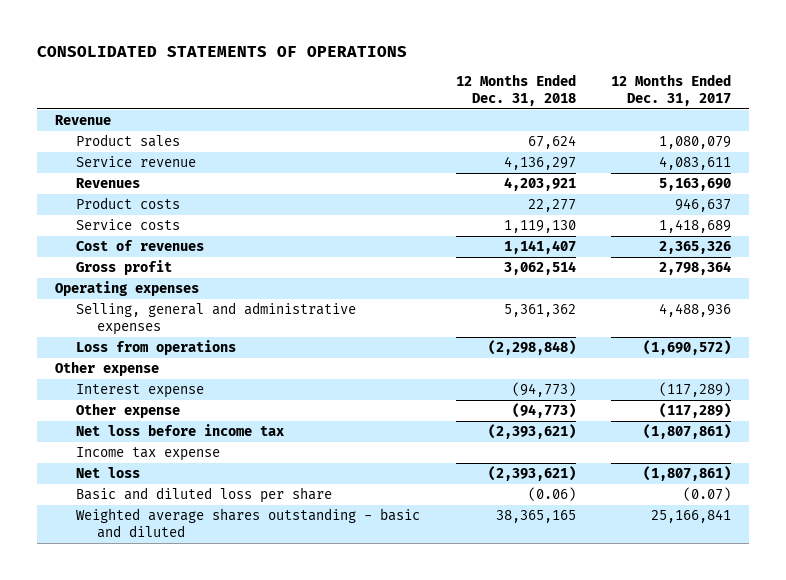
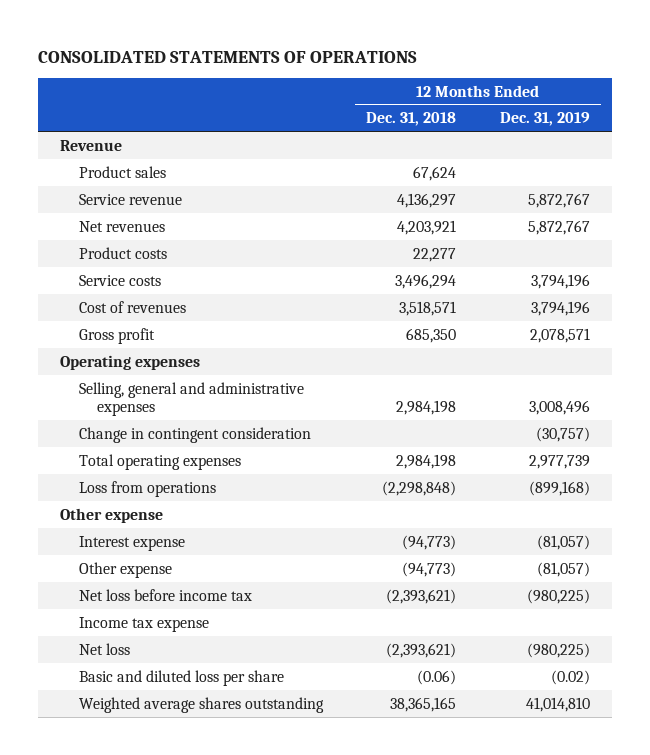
[611,74,732,107] 12 Months Ended Dec. 31, 2017 -> none
none -> [499,112,590,127] Dec. 31, 2019
[75,178,140,189] Revenues -> [78,220,165,232] Net revenues
[503,220,576,234] 1,119,130 -> [395,273,457,289] 3,496,294
[503,240,576,255] 1,141,407 -> [399,300,457,316] 3,518,571
[503,261,576,276] 3,062,514 -> [406,327,457,343] 685,350
[503,304,576,318] 5,361,362 -> [396,399,457,415] 2,984,198
none -> [78,426,311,443] Change in contingent consideration
none -> [78,453,241,470] Total operating expenses
[75,508,420,539] Weighted average shares outstanding - basic and diluted -> [78,696,324,713] Weighted average shares outstanding

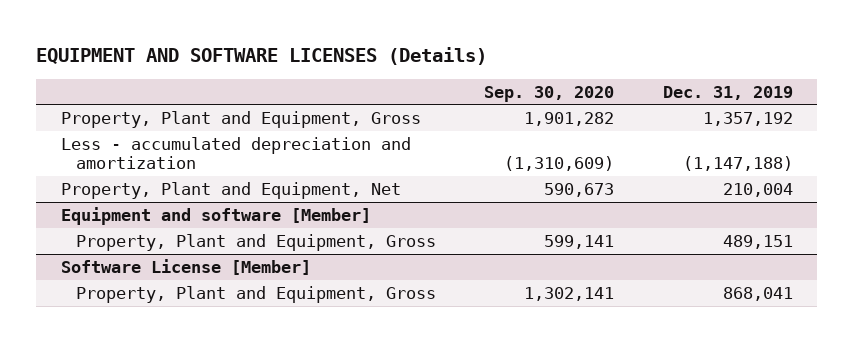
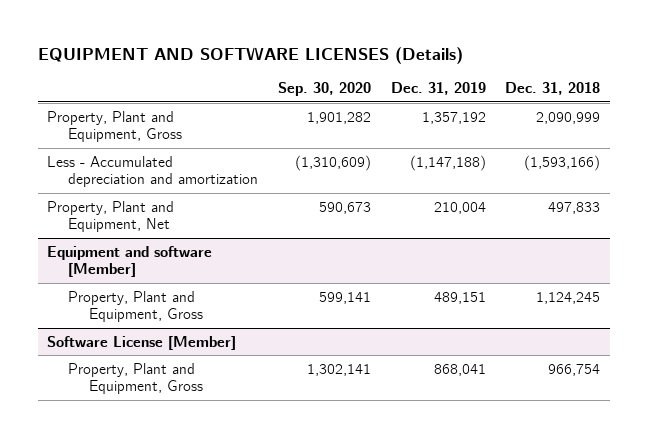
none -> [505,82,601,96] Dec. 31, 2018
[60,136,411,170] Less - accumulated depreciation and amortization -> [47,155,259,188] Less - Accumulated depreciation and amortization

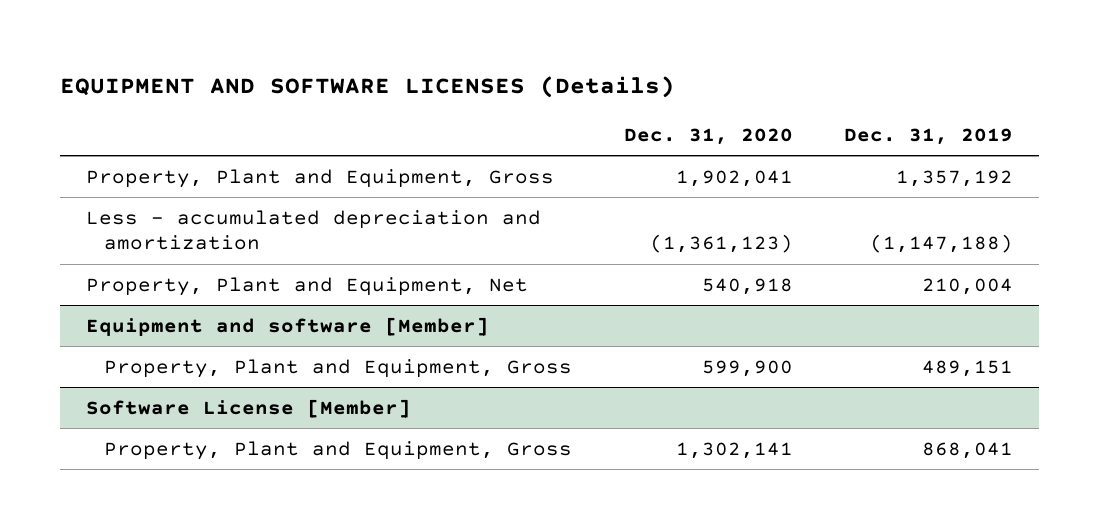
[277,82,371,97] Sep. 30, 2020 -> none
[505,82,601,96] Dec. 31, 2018 -> none
none -> [623,128,793,146] Dec. 31, 2020
[47,155,259,188] Less - Accumulated depreciation and amortization -> [86,209,542,251] Less - accumulated depreciation and amortization

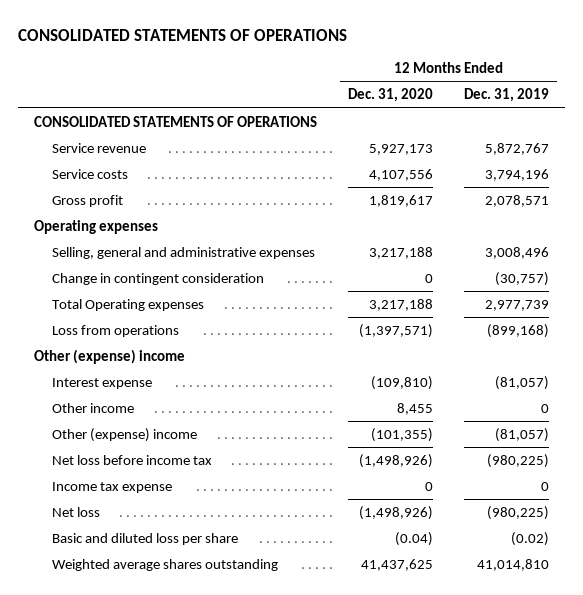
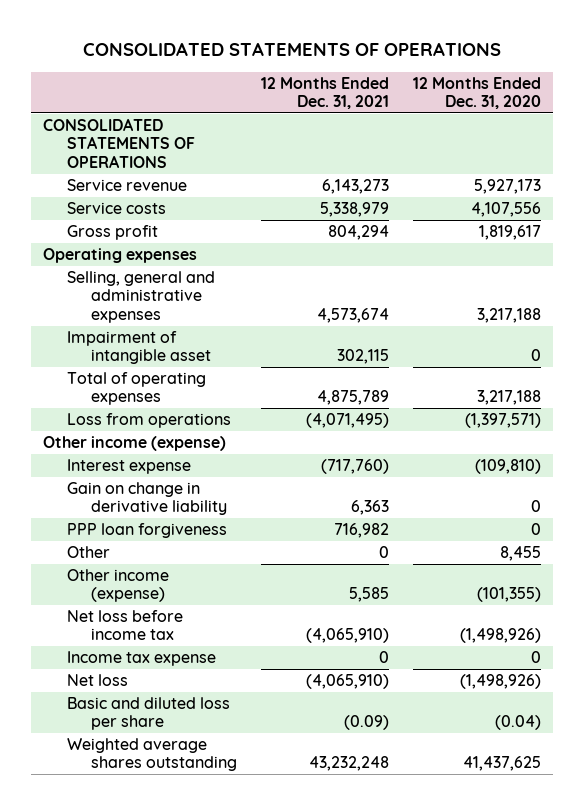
[464,88,550,103] Dec. 31, 2019 -> none
none -> [260,76,389,110] 12 Months Ended Dec. 31, 2021
[51,272,264,285] Change in contingent consideration -> none
none -> [67,330,211,365] Impairment of intangible asset
[51,298,204,311] Total Operating expenses -> [67,371,207,406] Total of operating expenses
[33,348,185,364] Other (expense) income -> [43,435,227,451] Other income (expense)
none -> [67,481,227,516] Gain on change in derivative liability
none -> [67,522,228,538] PPP loan forgiveness
[51,402,134,413] Other income -> [67,545,111,558] Other
[51,427,197,442] Other (expense) income -> [67,568,170,603] Other income (expense)

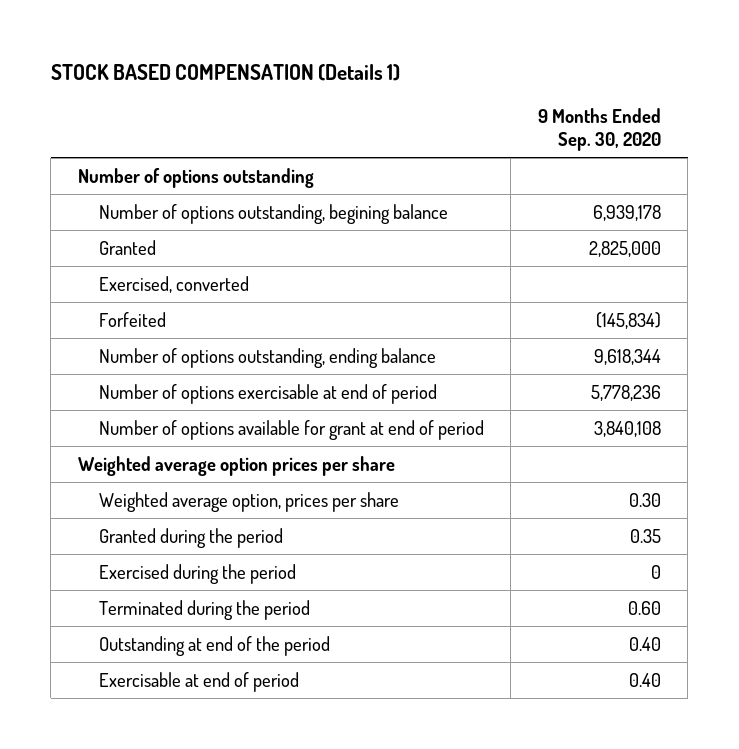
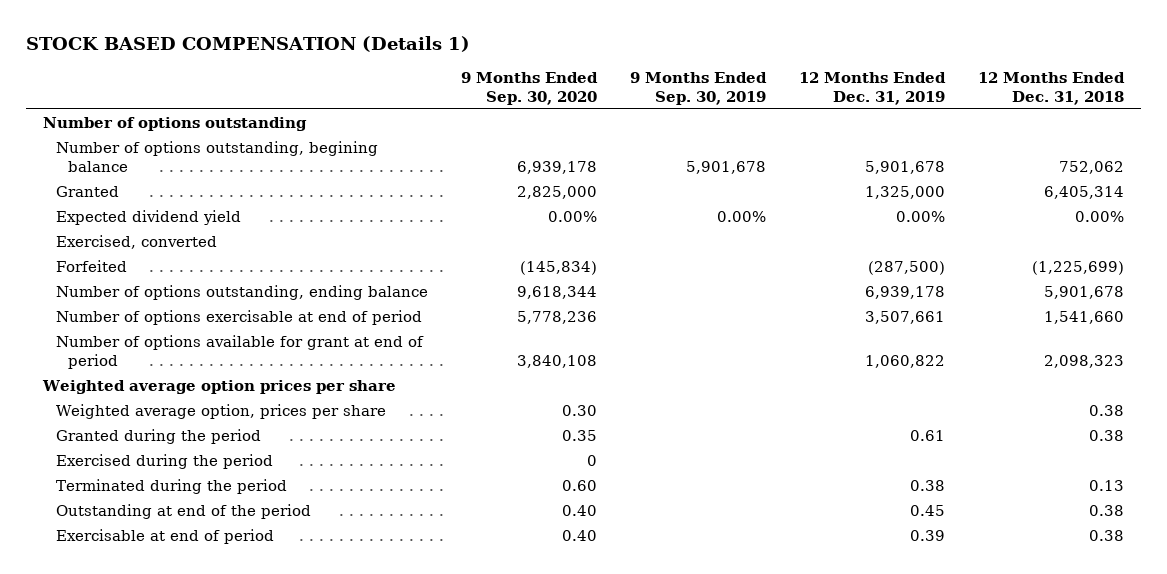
none -> [629,71,767,105] 9 Months Ended Sep. 30, 2019
none -> [799,71,947,105] 12 Months Ended Dec. 31, 2019
none -> [978,71,1126,105] 12 Months Ended Dec. 31, 2018
none -> [55,209,241,225] Expected dividend yield

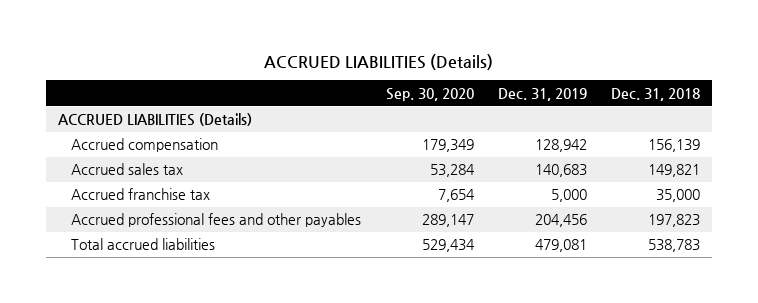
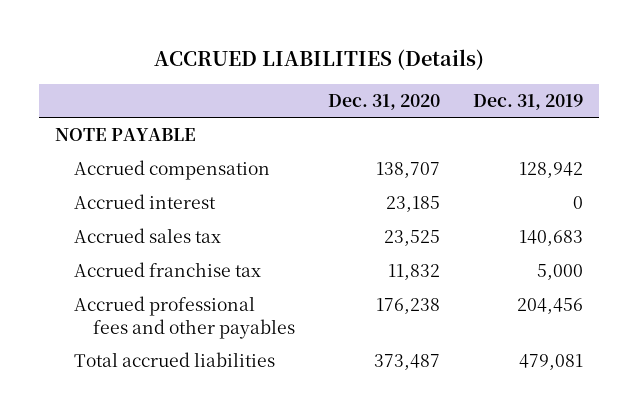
[385,87,474,101] Sep. 30, 2020 -> none
[611,87,701,101] Dec. 31, 2018 -> none
none -> [327,93,440,110] Dec. 31, 2020
[58,113,253,127] ACCRUED LIABILITIES (Details) -> [55,128,197,142] NOTE PAYABLE
none -> [74,194,217,210] Accrued interest

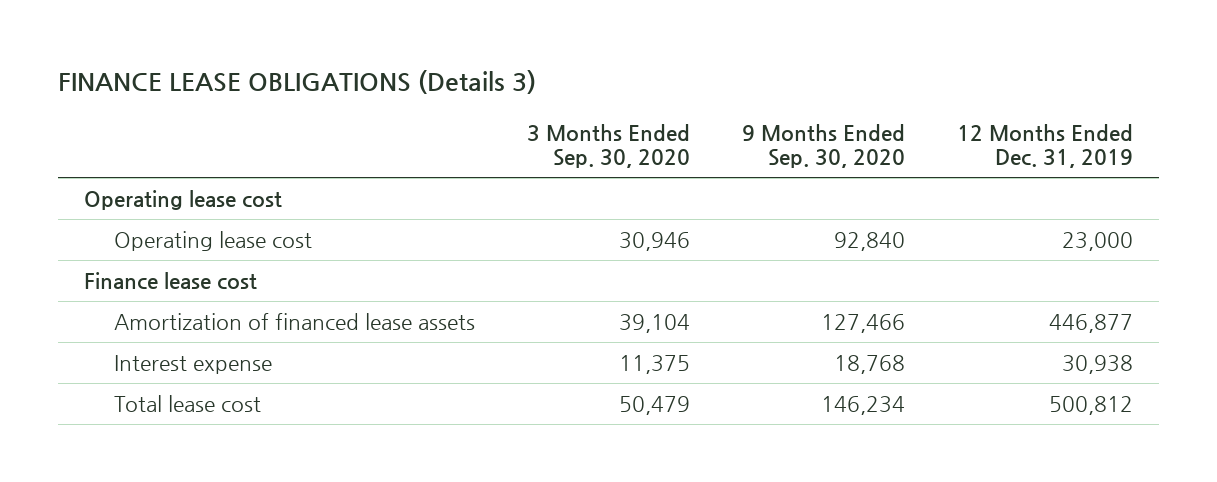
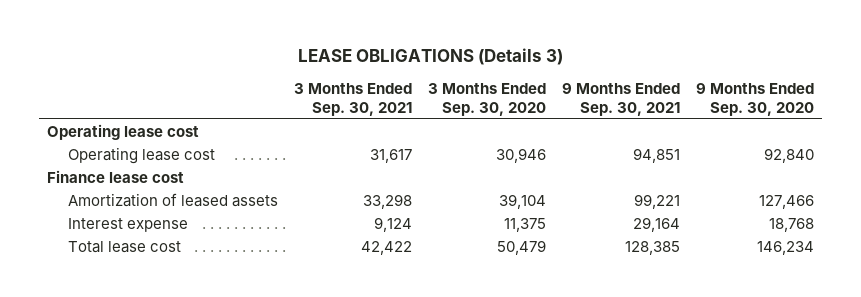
[57,70,536,95] FINANCE LEASE OBLIGATIONS (Details 3) -> [297,48,563,66] LEASE OBLIGATIONS (Details 3)
[957,123,1134,169] 12 Months Ended Dec. 31, 2019 -> none
none -> [294,82,413,116] 3 Months Ended Sep. 30, 2021
none -> [562,82,681,116] 9 Months Ended Sep. 30, 2021
[114,313,476,331] Amortization of financed lease assets -> [68,192,279,207] Amortization of leased assets

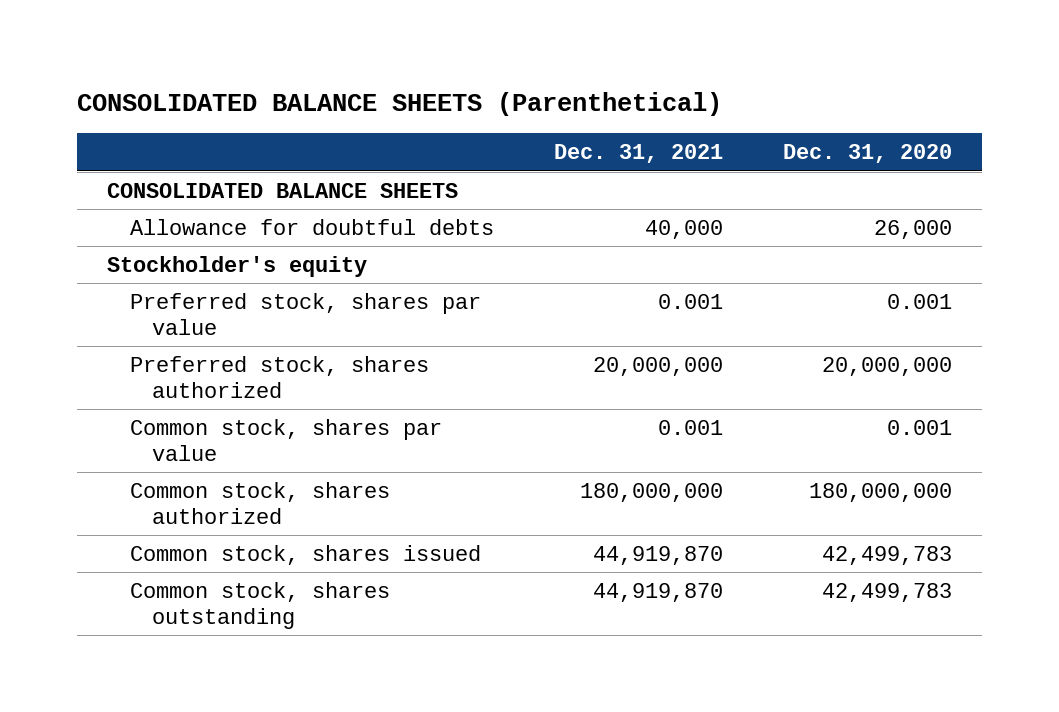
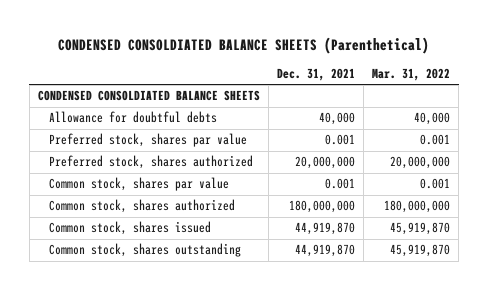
[77,92,723,117] CONSOLIDATED BALANCE SHEETS (Parenthetical) -> [58,36,430,54] CONDENSED CONSOLDIATED BALANCE SHEETS (Parenthetical)
[783,144,953,164] Dec. 31, 2020 -> none
none -> [372,68,451,82] Mar. 31, 2022
[107,182,459,198] CONSOLIDATED BALANCE SHEETS -> [37,90,260,102] CONDENSED CONSOLDIATED BALANCE SHEETS
[107,255,368,277] Stockholder's equity -> none

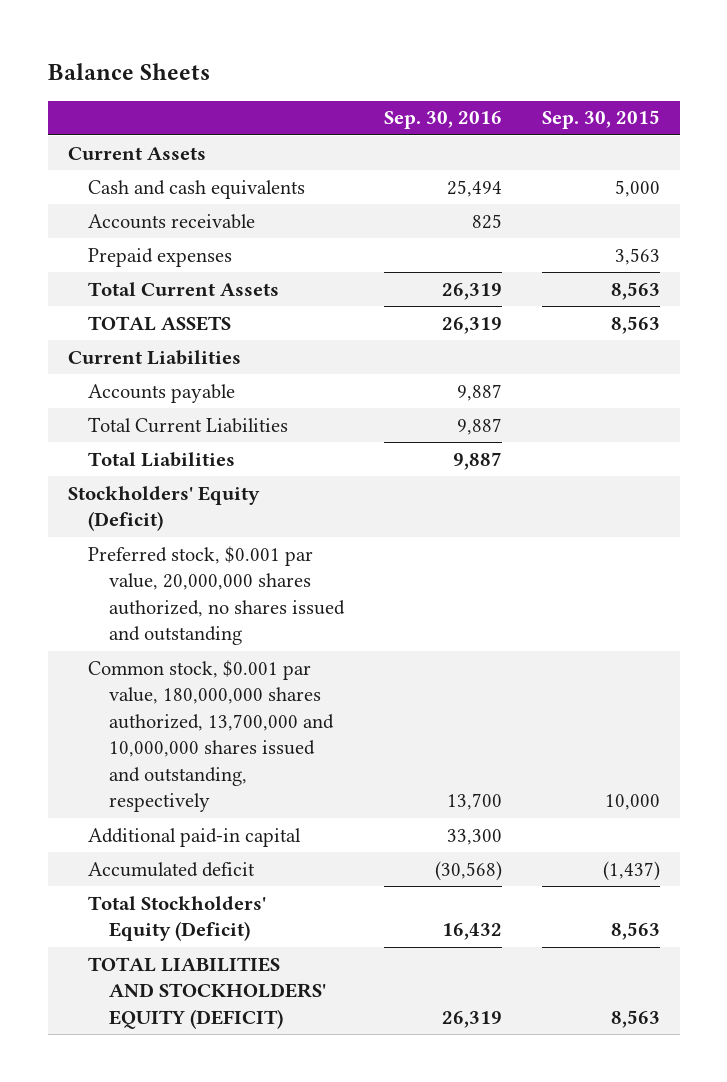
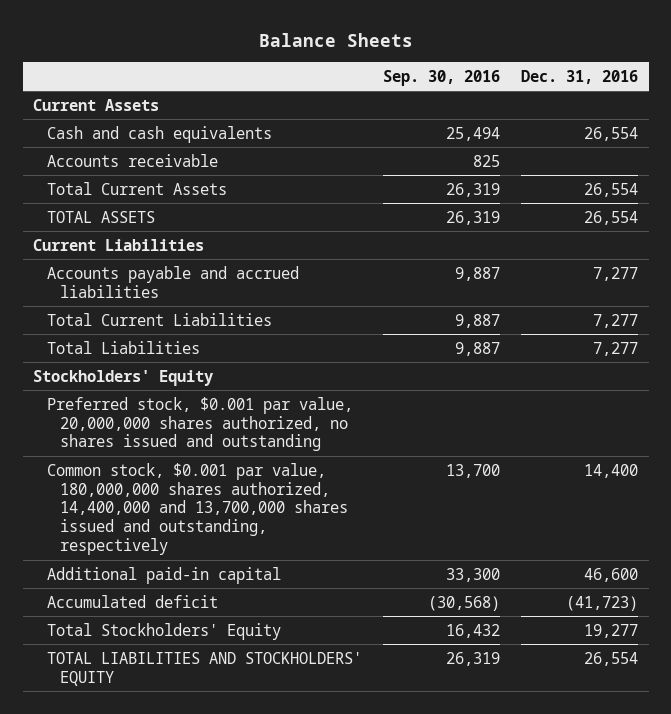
[541,110,660,130] Sep. 30, 2015 -> none
none -> [521,69,639,84] Dec. 31, 2016
[88,247,233,267] Prepaid expenses -> none
[88,383,236,403] Accounts payable -> [46,265,299,298] Accounts payable and accrued liabilities
[67,485,260,532] Stockholders' Equity (Deficit) -> [33,369,214,386] Stockholders' Equity
[88,659,334,813] Common stock, $0.001 par value, 180,000,000 shares authorized, 13,700,000 and 10,000,000 shares issued and outstanding, respectively -> [46,462,349,556] Common stock, $0.001 par value, 180,000,000 shares authorized, 14,400,000 and 13,700,000 shares issued and outstanding, respectively
[88,895,267,942] Total Stockholders' Equity (Deficit) -> [46,622,281,640] Total Stockholders' Equity
[88,956,326,1029] TOTAL LIABILITIES AND STOCKHOLDERS' EQUITY (DEFICIT) -> [46,651,362,686] TOTAL LIABILITIES AND STOCKHOLDERS' EQUITY

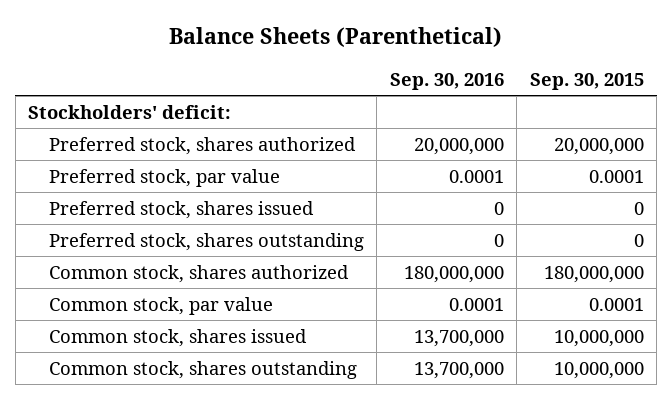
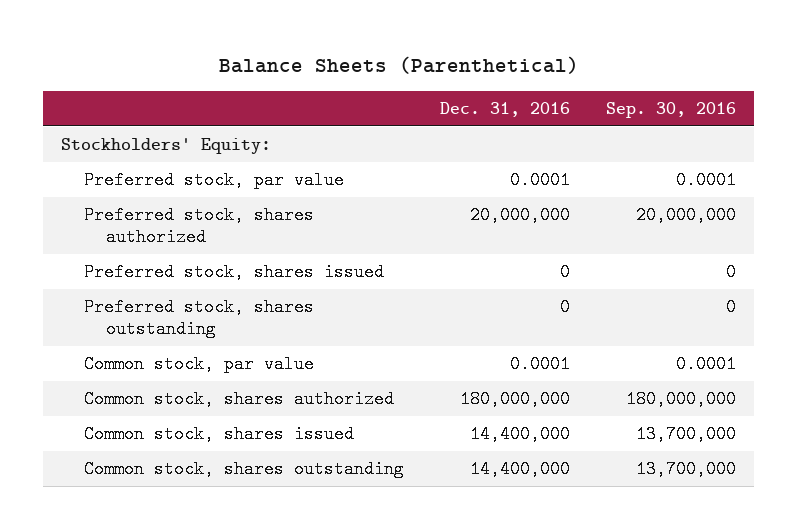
[529,72,644,90] Sep. 30, 2015 -> none
none -> [439,102,570,118] Dec. 31, 2016
[28,104,232,119] Stockholders' deficit: -> [61,138,272,155] Stockholders' Equity:
[48,136,356,155] Preferred stock, shares authorized -> [83,206,314,247] Preferred stock, shares authorized
[48,264,349,283] Common stock, shares authorized -> [83,390,394,409] Common stock, shares authorized

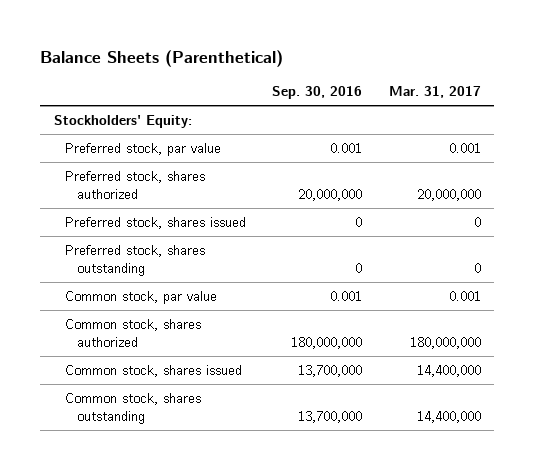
[439,102,570,118] Dec. 31, 2016 -> none
none -> [388,85,481,98] Mar. 31, 2017
[676,171,737,190] 0.0001 -> [330,143,363,154] 0.001
[676,355,737,374] 0.0001 -> [330,291,363,302] 0.001

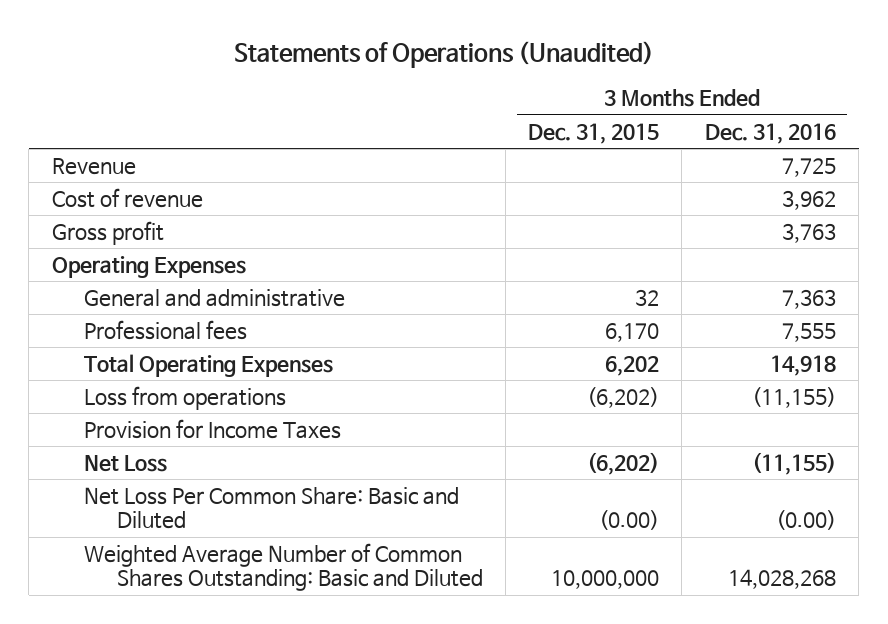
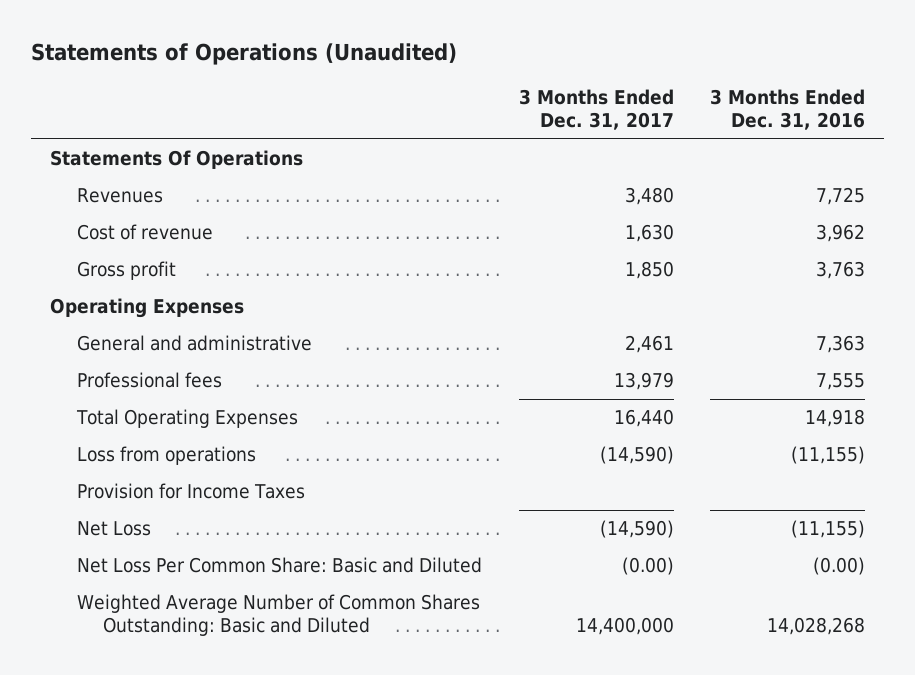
[528,122,660,144] Dec. 31, 2015 -> none
none -> [518,89,674,131] 3 Months Ended Dec. 31, 2017
none -> [49,150,303,170] Statements Of Operations
[51,158,136,176] Revenue -> [76,188,163,204] Revenues

